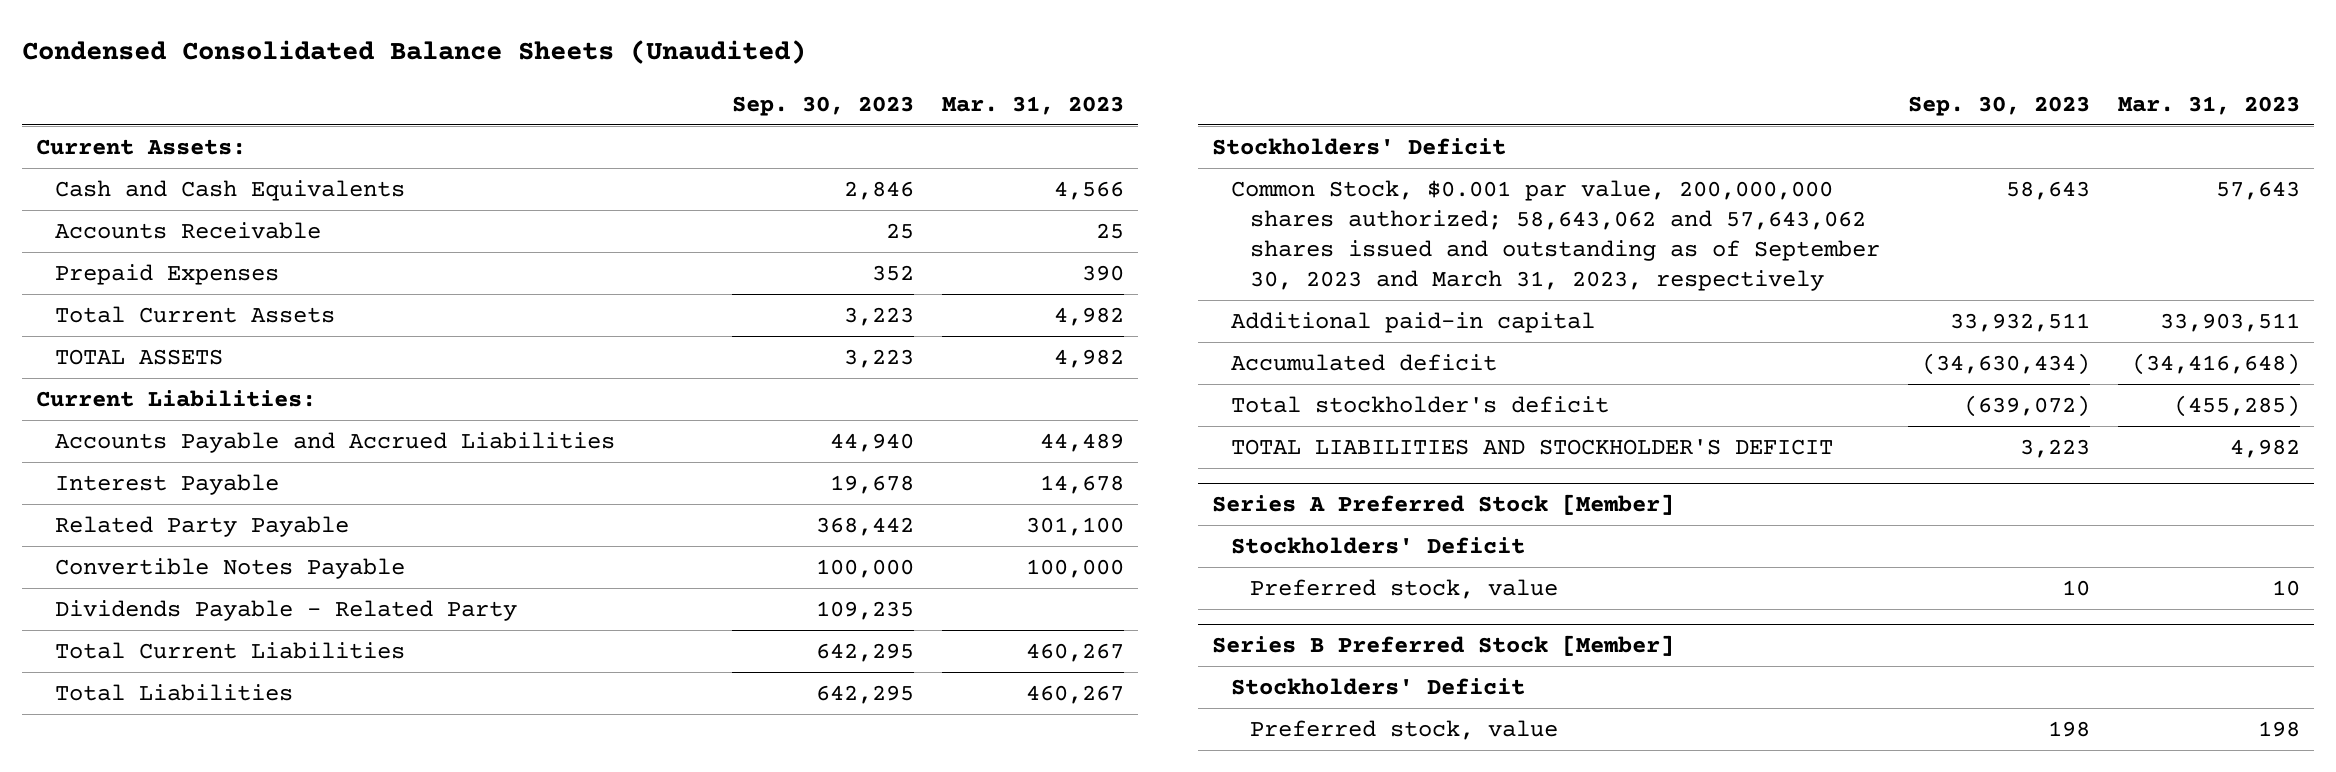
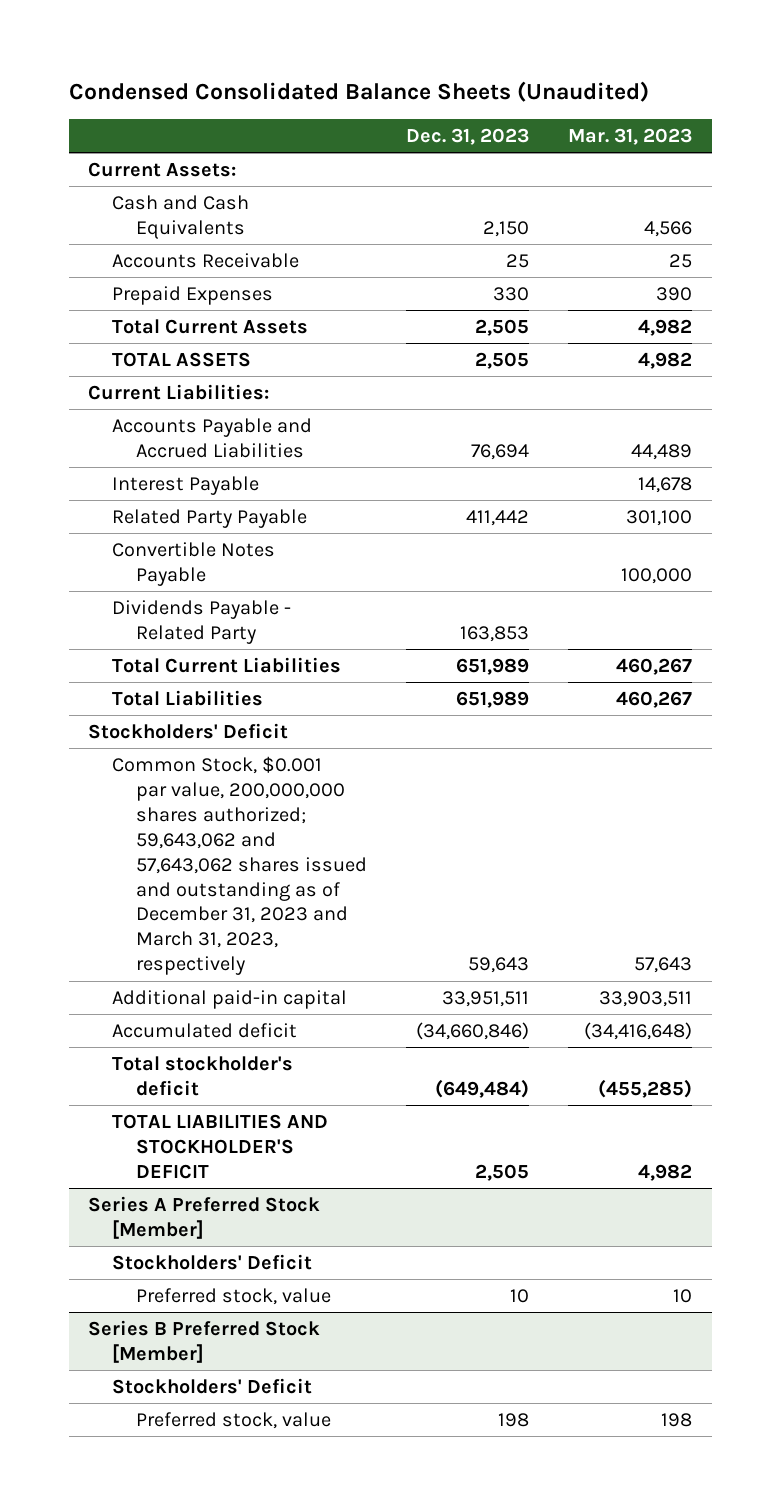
[732,95,915,116] Sep. 30, 2023 -> none
none -> [405,127,529,145] Dec. 31, 2023
[1230,179,1880,291] Common Stock, $0.001 par value, 200,000,000 shares authorized; 58,643,062 and 57,643,062 shares issued and outstanding as of September 30, 2023 and March 31, 2023, respectively -> [111,755,367,976] Common Stock, $0.001 par value, 200,000,000 shares authorized; 59,643,062 and 57,643,062 shares issued and outstanding as of December 31, 2023 and March 31, 2023, respectively

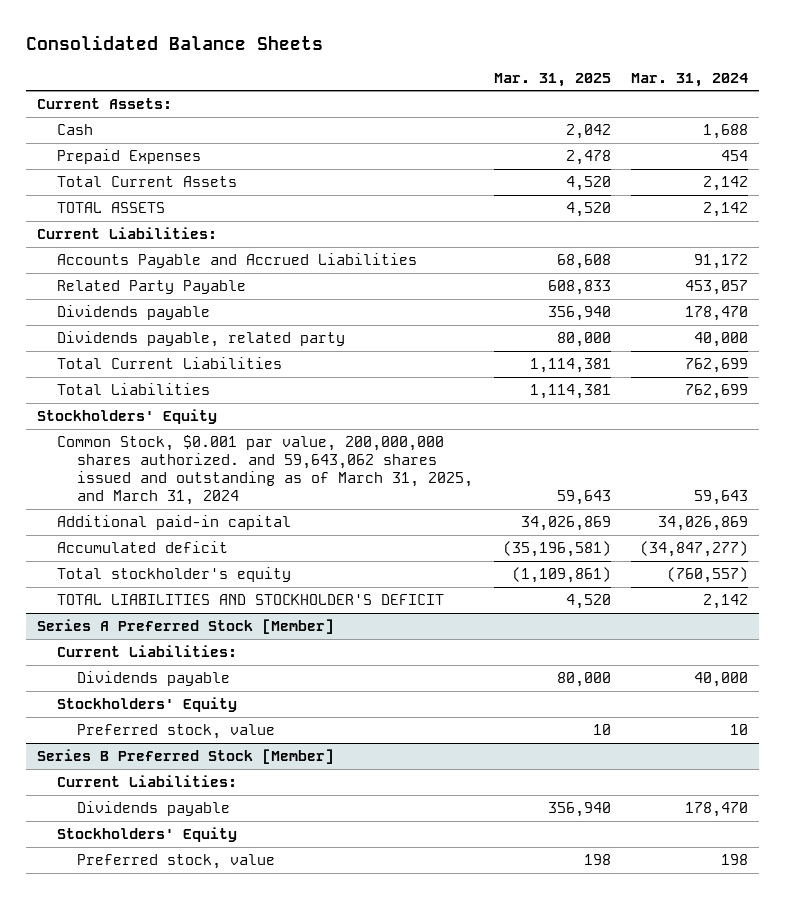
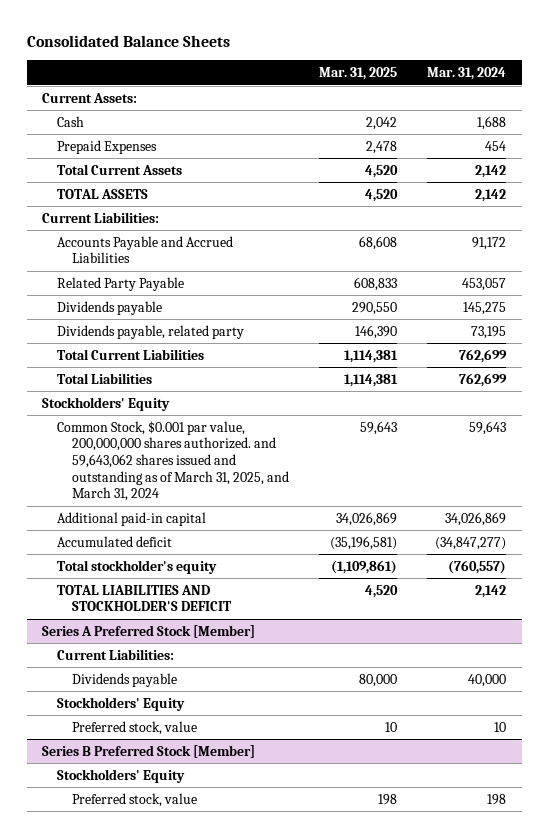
[547,306,611,322] 356,940 -> [352,301,398,315] 290,550
[685,306,749,322] 178,470 -> [463,301,507,315] 145,275
[556,332,611,348] 80,000 -> [355,324,398,339] 146,390
[694,332,749,348] 40,000 -> [471,325,507,339] 73,195
[56,775,237,788] Current Liabilities: -> none
[77,801,231,817] Dividends payable -> none

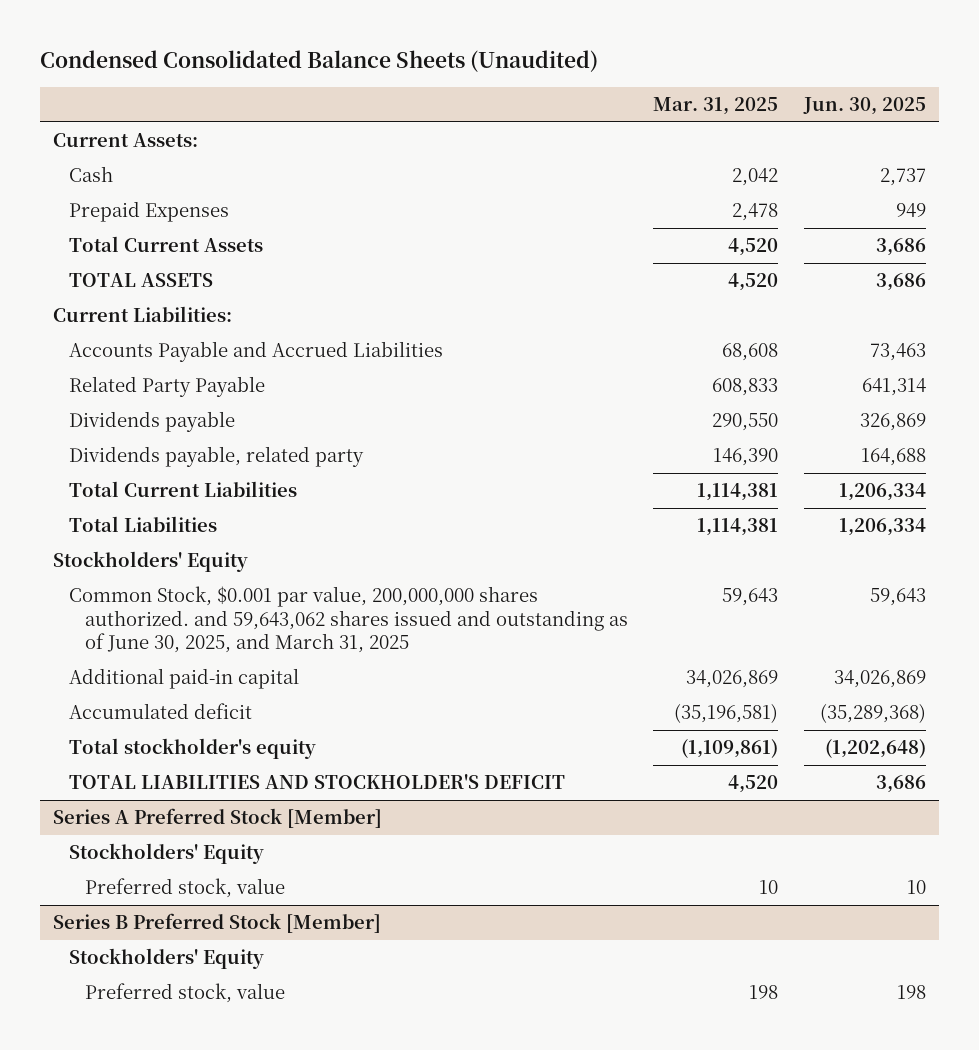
[26,35,230,48] Consolidated Balance Sheets -> [39,50,598,73] Condensed Consolidated Balance Sheets (Unaudited)
[427,67,507,81] Mar. 31, 2024 -> none
none -> [802,96,926,115] Jun. 30, 2025
[56,420,289,502] Common Stock, $0.001 par value, 200,000,000 shares authorized. and 59,643,062 shares issued and outstanding as of March 31, 2025, and March 31, 2024 -> [68,586,629,654] Common Stock, $0.001 par value, 200,000,000 shares authorized. and 59,643,062 shares issued and outstanding as of June 30, 2025, and March 31, 2025
[56,648,174,660] Current Liabilities: -> none
[71,672,177,687] Dividends payable -> none

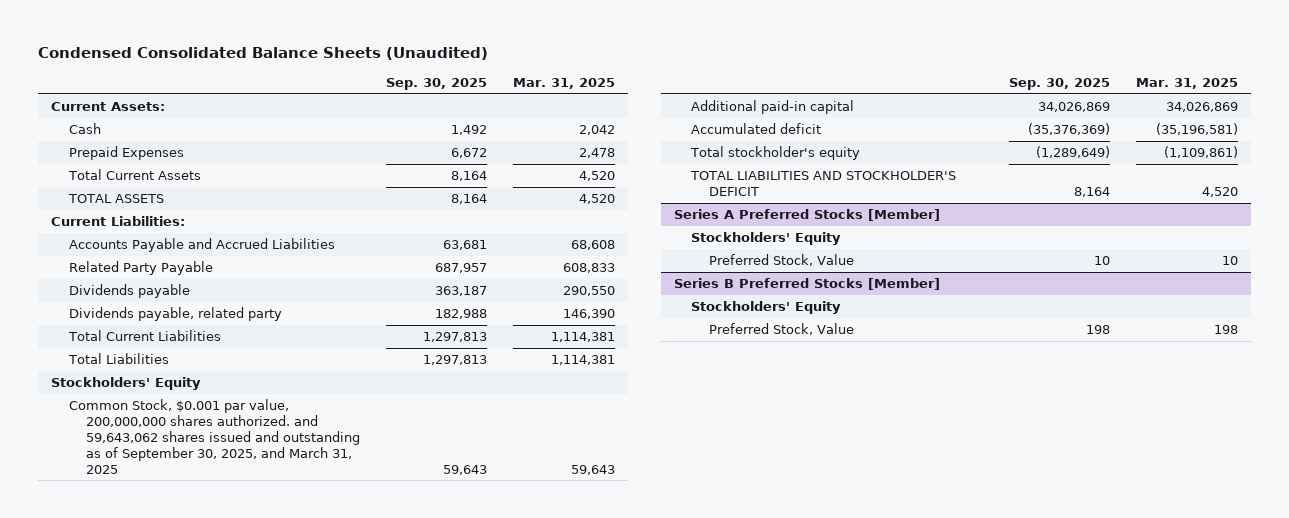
[802,96,926,115] Jun. 30, 2025 -> none
none -> [386,78,488,91] Sep. 30, 2025
[68,586,629,654] Common Stock, $0.001 par value, 200,000,000 shares authorized. and 59,643,062 shares issued and outstanding as of June 30, 2025, and March 31, 2025 -> [68,399,361,474] Common Stock, $0.001 par value, 200,000,000 shares authorized. and 59,643,062 shares issued and outstanding as of September 30, 2025, and March 31, 2025
[52,808,382,829] Series A Preferred Stock [Member] -> [673,209,940,222] Series A Preferred Stocks [Member]
[85,878,286,899] Preferred stock, value -> [708,254,854,267] Preferred Stock, Value
[52,913,381,934] Series B Preferred Stock [Member] -> [673,278,940,291] Series B Preferred Stocks [Member]
[85,983,286,1004] Preferred stock, value -> [708,323,854,336] Preferred Stock, Value

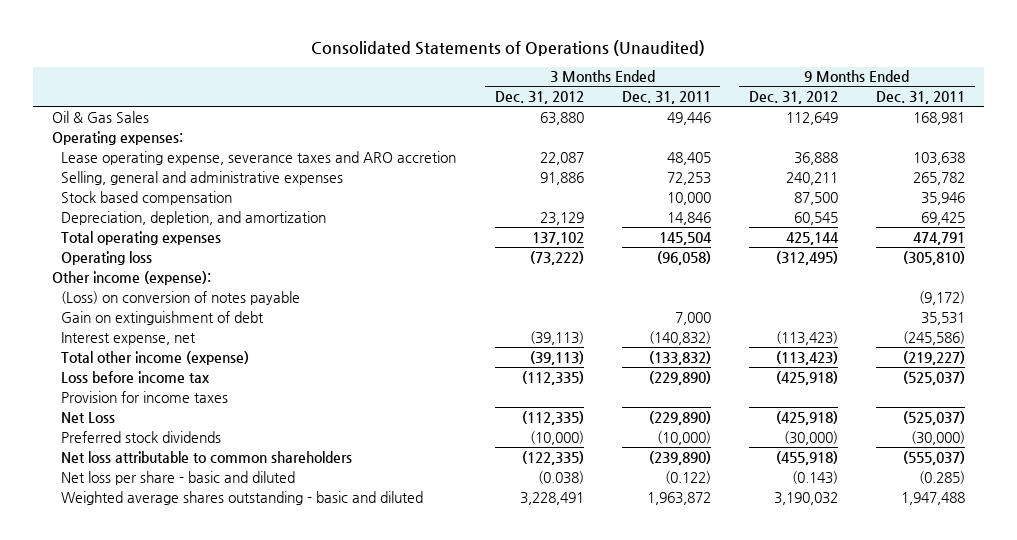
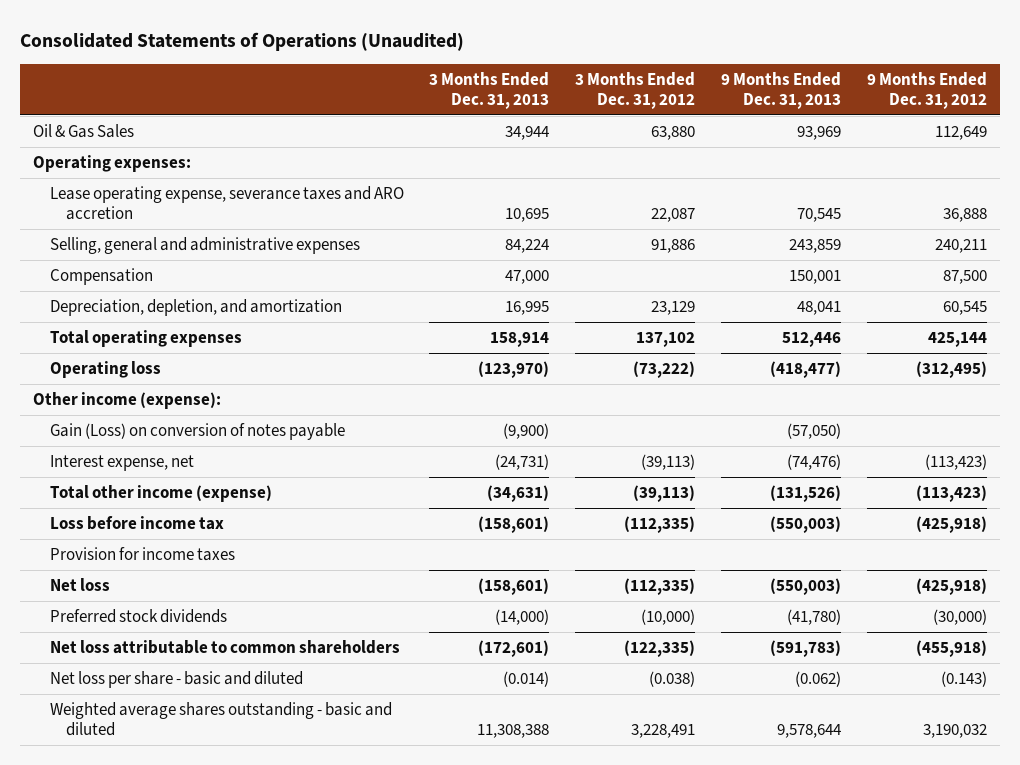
[621,91,711,105] Dec. 31, 2011 -> none
[876,91,966,105] Dec. 31, 2011 -> none
none -> [429,71,550,109] 3 Months Ended Dec. 31, 2013
none -> [721,71,842,109] 9 Months Ended Dec. 31, 2013
[61,190,233,205] Stock based compensation -> [49,268,153,286] Compensation
[61,290,301,305] (Loss) on conversion of notes payable -> none
[61,310,265,325] Gain on extinguishment of debt -> [49,423,345,441] Gain (Loss) on conversion of notes payable
[61,411,116,423] Net Loss -> [49,578,110,592] Net loss

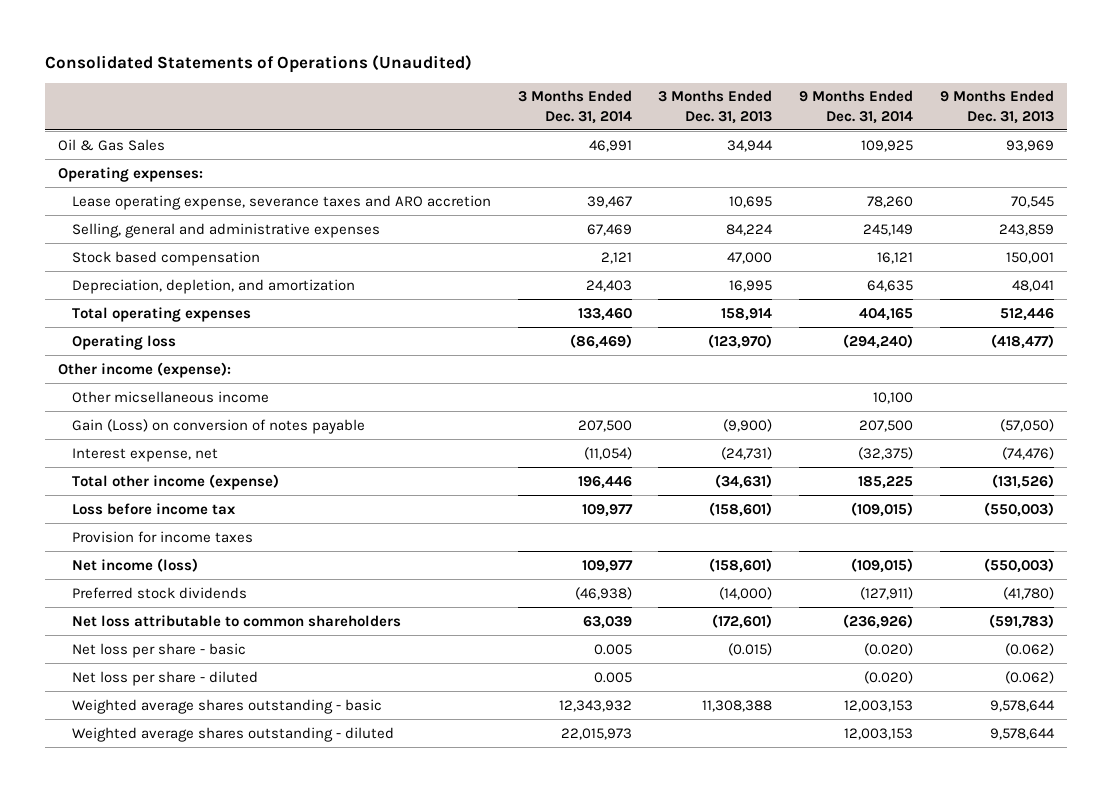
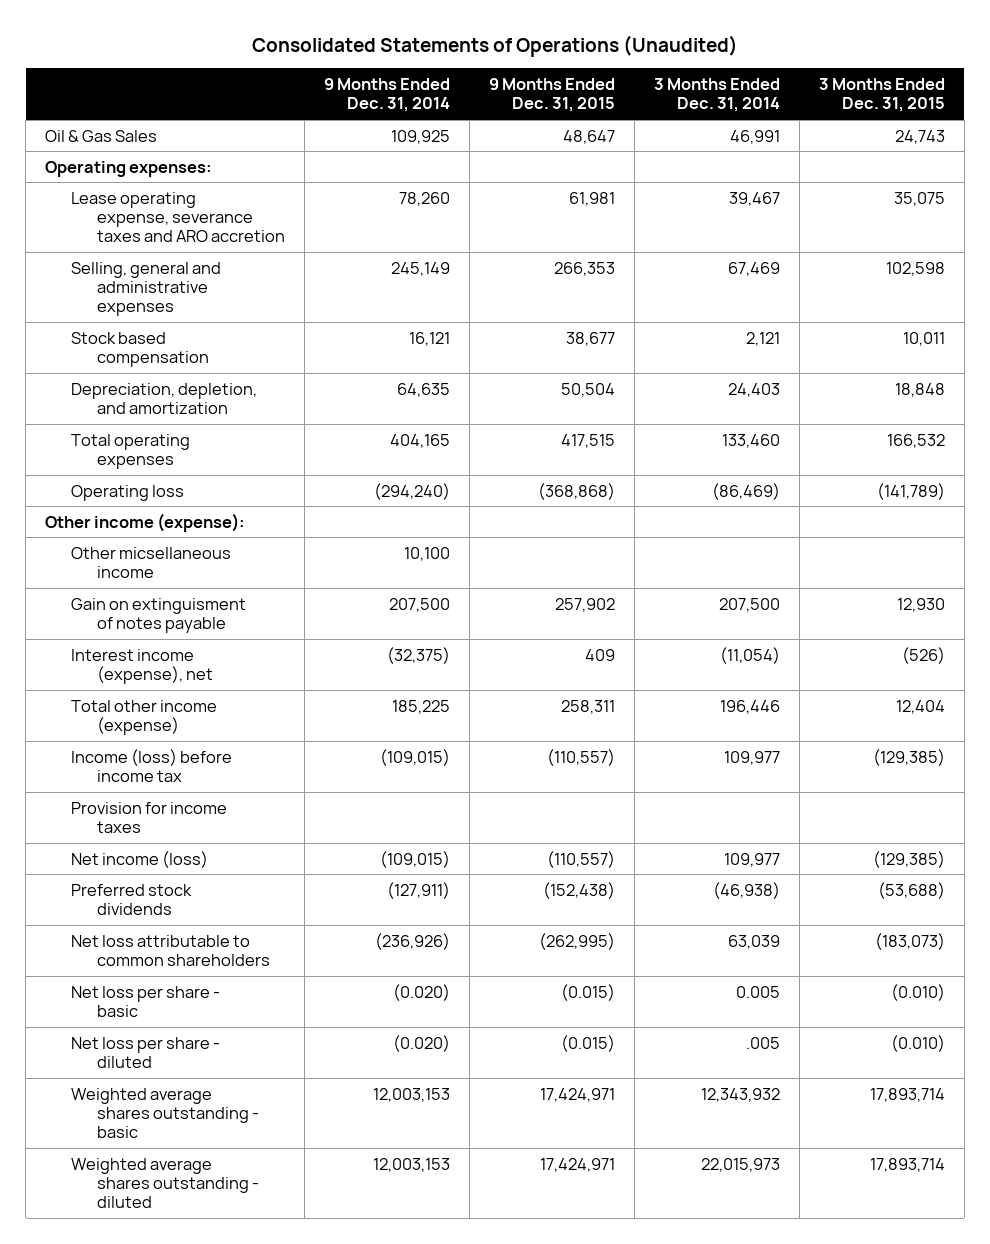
[658,90,773,124] 3 Months Ended Dec. 31, 2013 -> none
[939,90,1054,124] 9 Months Ended Dec. 31, 2013 -> none
none -> [488,78,615,113] 9 Months Ended Dec. 31, 2015
none -> [818,78,945,113] 3 Months Ended Dec. 31, 2015
[71,418,365,434] Gain (Loss) on conversion of notes payable -> [71,597,247,634] Gain on extinguisment of notes payable
[71,447,218,462] Interest expense, net -> [71,648,213,685] Interest income (expense), net
[71,502,236,515] Loss before income tax -> [71,748,233,783] Income (loss) before income tax
[593,671,632,683] 0.005 -> [745,1036,780,1049] .005

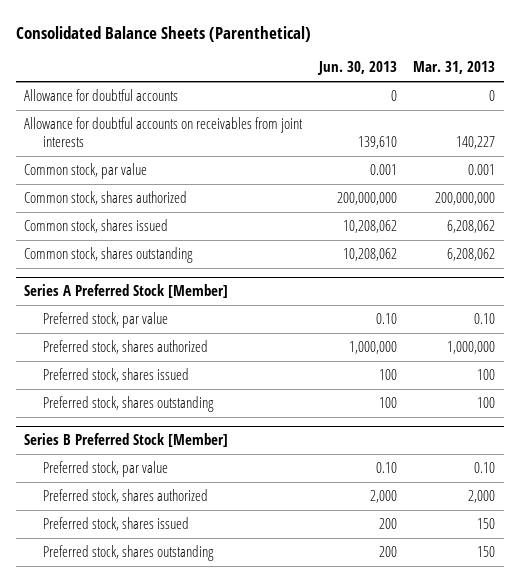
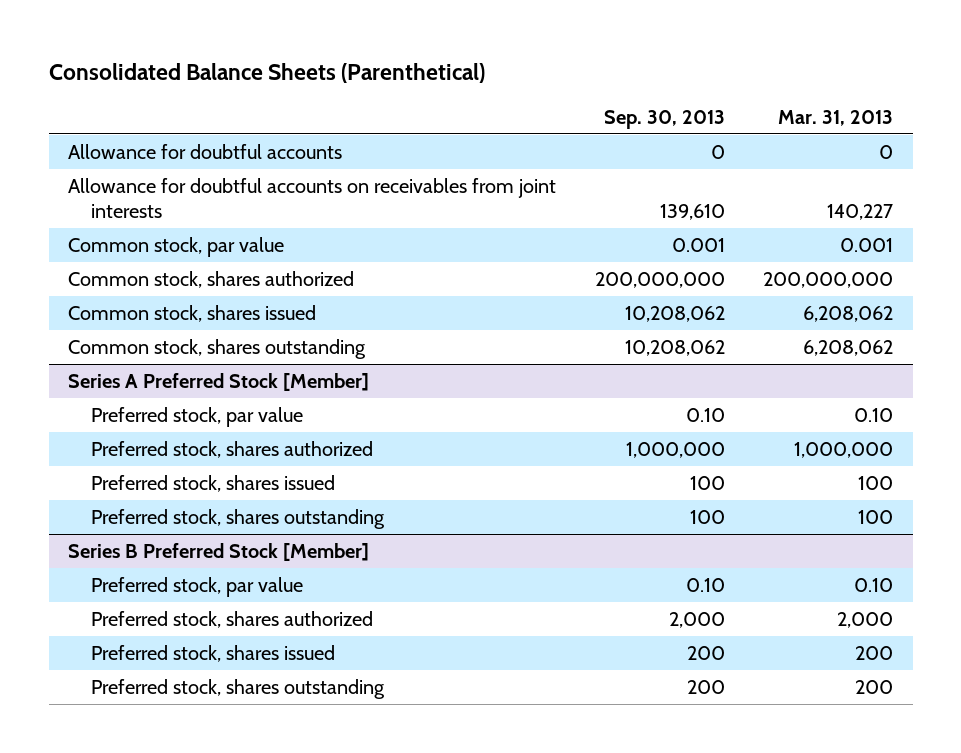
[316,61,397,76] Jun. 30, 2013 -> none
none -> [603,109,725,129] Sep. 30, 2013
[477,518,496,530] 150 -> [855,645,894,660] 200
[477,546,496,558] 150 -> [855,679,894,694] 200

